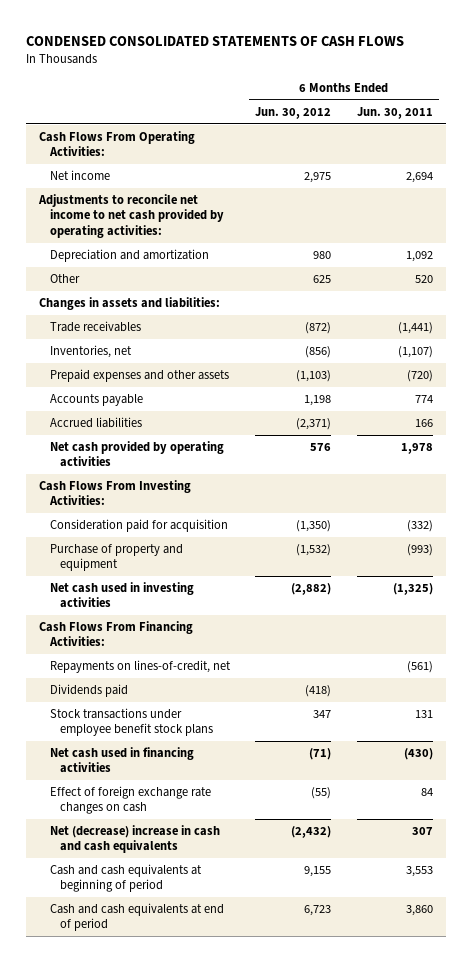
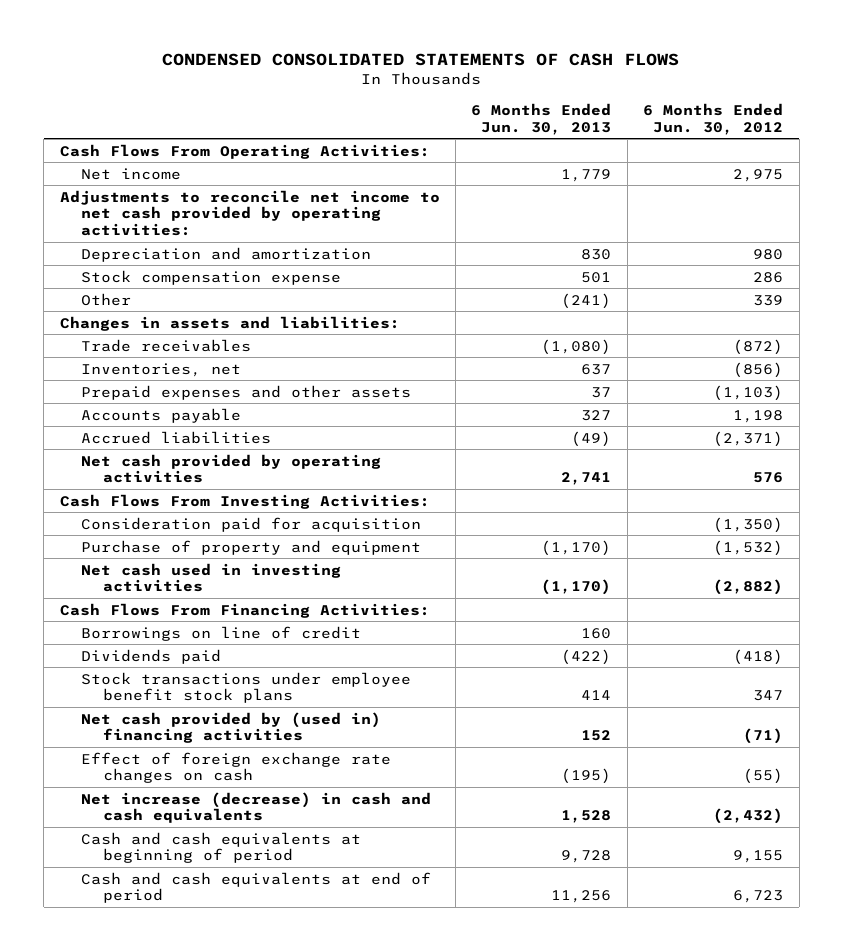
[356,106,433,119] Jun. 30, 2011 -> none
none -> [471,102,612,135] 6 Months Ended Jun. 30, 2013
none -> [81,269,342,285] Stock compensation expense
[313,275,332,284] 625 -> [753,294,784,306] 339
[49,660,231,674] Repayments on lines-of-credit, net -> none
none -> [81,625,362,641] Borrowings on line of credit
[49,747,194,774] Net cash used in financing activities -> [81,711,382,744] Net cash provided by (used in) financing activities
[49,825,220,854] Net (decrease) increase in cash and cash equivalents -> [81,791,432,824] Net increase (decrease) in cash and cash equivalents

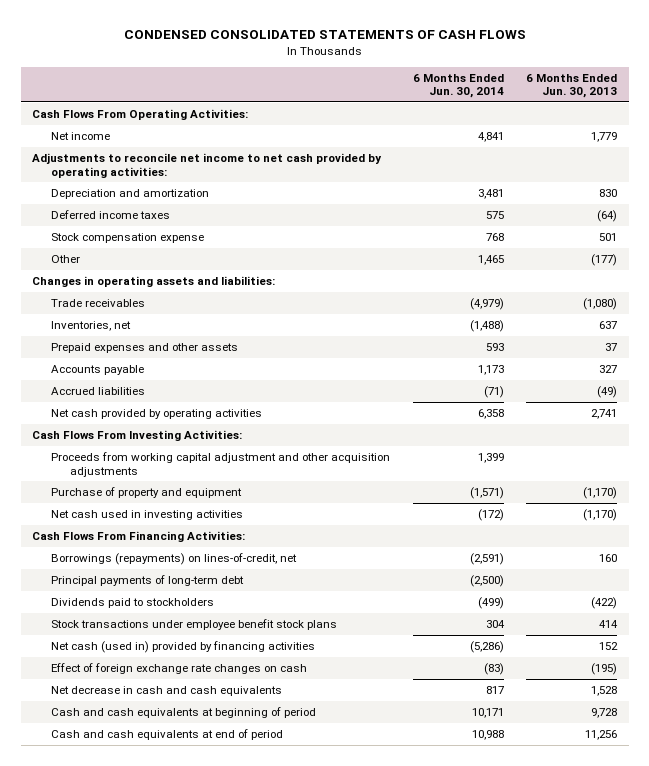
[643,102,784,135] 6 Months Ended Jun. 30, 2012 -> none
none -> [412,73,504,99] 6 Months Ended Jun. 30, 2014
none -> [50,209,170,219] Deferred income taxes
[561,292,612,309] (241) -> [591,253,618,266] (177)
[59,315,400,331] Changes in assets and liabilities: -> [32,275,276,287] Changes in operating assets and liabilities:
[81,516,422,532] Consideration paid for acquisition -> none
none -> [50,451,390,477] Proceeds from working capital adjustment and other acquisition adjustments
[81,625,362,641] Borrowings on line of credit -> [50,552,297,565] Borrowings (repayments) on lines-of-credit, net
none -> [50,574,244,586] Principal payments of long-term debt
[81,648,222,664] Dividends paid -> [50,597,214,608] Dividends paid to stockholders
[81,711,382,744] Net cash provided by (used in) financing activities -> [50,640,315,653] Net cash (used in) provided by financing activities
[81,791,432,824] Net increase (decrease) in cash and cash equivalents -> [50,685,282,696] Net decrease in cash and cash equivalents

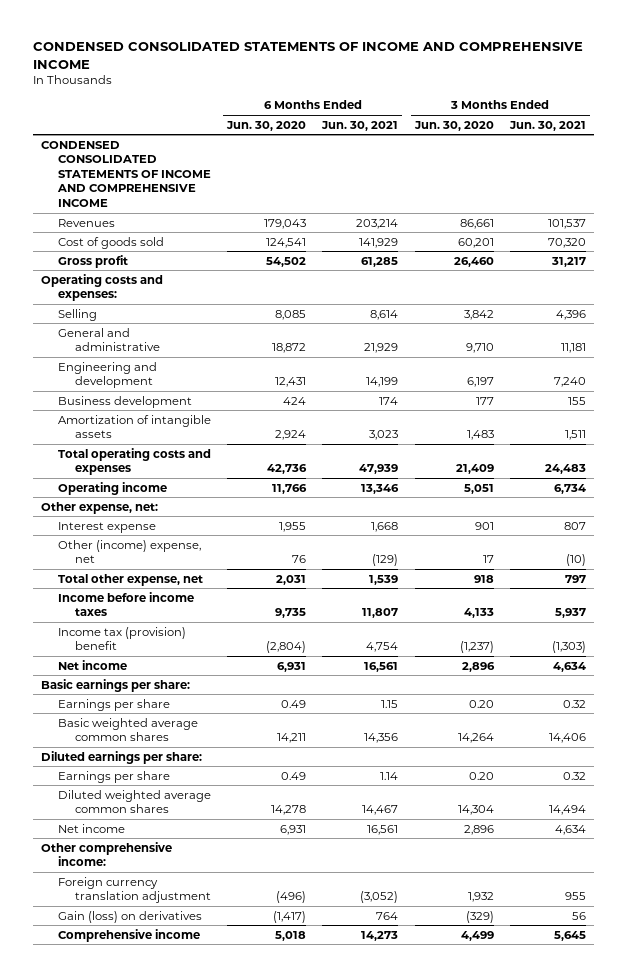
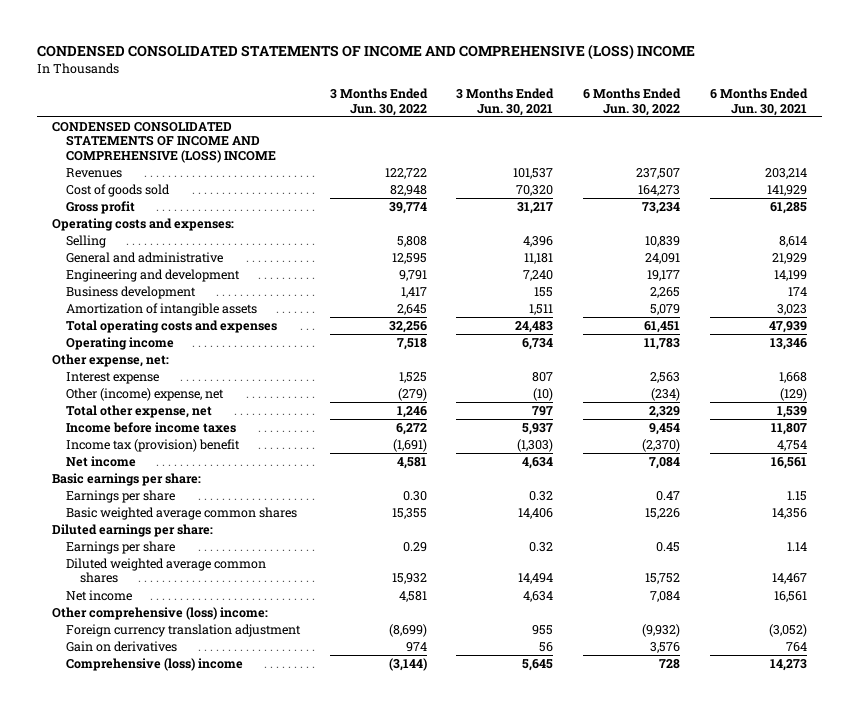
[32,41,583,69] CONDENSED CONSOLIDATED STATEMENTS OF INCOME AND COMPREHENSIVE INCOME -> [37,44,696,61] CONDENSED CONSOLIDATED STATEMENTS OF INCOME AND COMPREHENSIVE (LOSS) INCOME
[226,120,307,131] Jun. 30, 2020 -> none
[413,120,494,131] Jun. 30, 2020 -> none
none -> [329,88,428,116] 3 Months Ended Jun. 30, 2022
none -> [583,88,682,116] 6 Months Ended Jun. 30, 2022
[40,140,211,208] CONDENSED CONSOLIDATED STATEMENTS OF INCOME AND COMPREHENSIVE INCOME -> [52,121,277,163] CONDENSED CONSOLIDATED STATEMENTS OF INCOME AND COMPREHENSIVE (LOSS) INCOME
[40,841,172,867] Other comprehensive income: -> [52,607,269,621] Other comprehensive (loss) income:
[57,910,202,923] Gain (loss) on derivatives -> [66,641,178,653] Gain on derivatives
[57,928,200,942] Comprehensive income -> [66,658,244,672] Comprehensive (loss) income

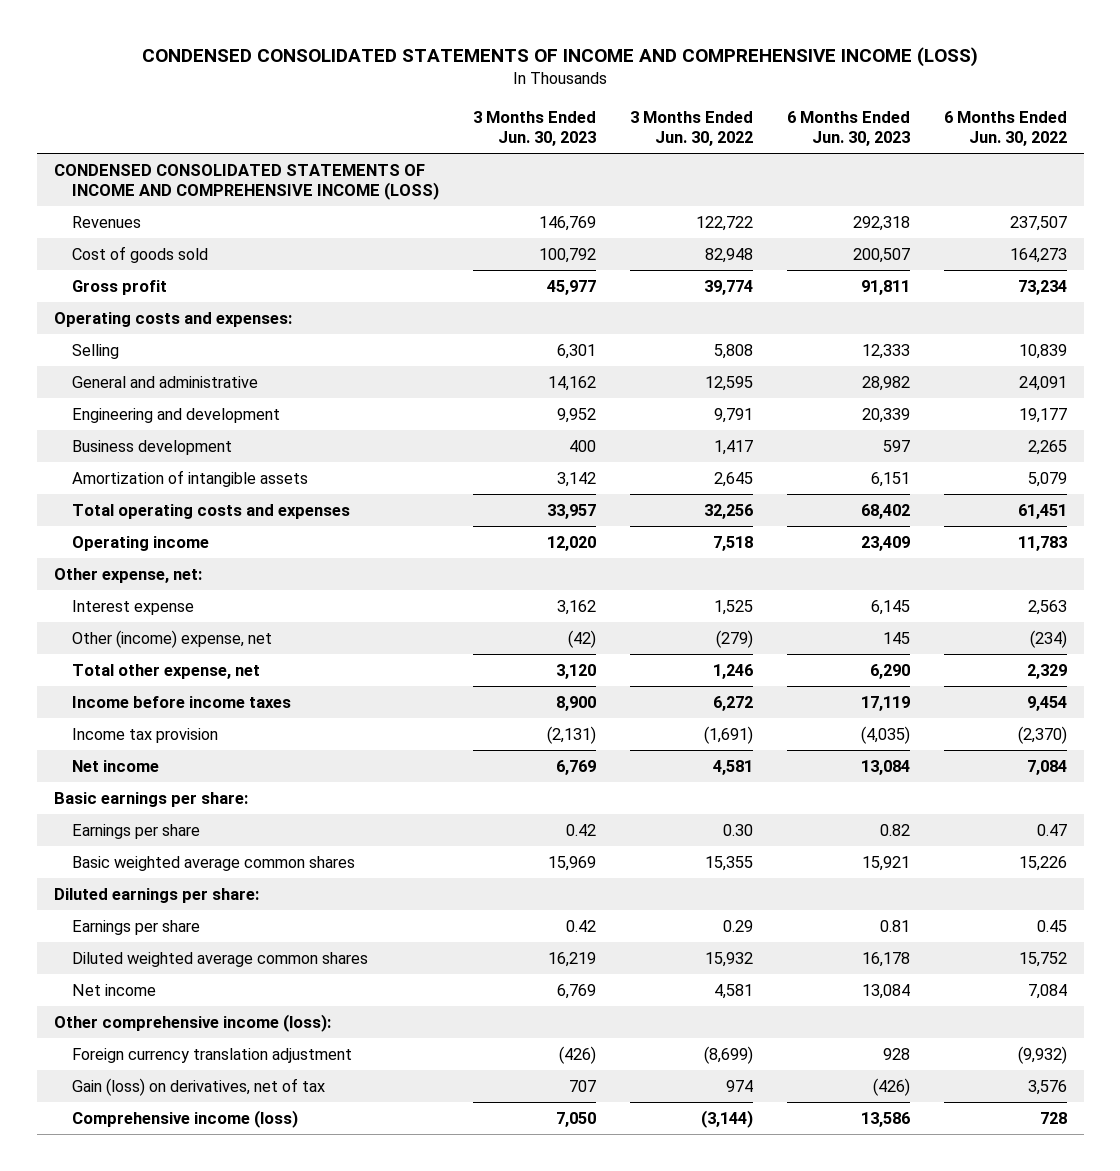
[37,44,696,61] CONDENSED CONSOLIDATED STATEMENTS OF INCOME AND COMPREHENSIVE (LOSS) INCOME -> [142,47,979,68] CONDENSED CONSOLIDATED STATEMENTS OF INCOME AND COMPREHENSIVE INCOME (LOSS)
[456,88,555,116] 3 Months Ended Jun. 30, 2021 -> none
[709,88,808,116] 6 Months Ended Jun. 30, 2021 -> none
none -> [472,110,596,146] 3 Months Ended Jun. 30, 2023
none -> [786,110,910,146] 6 Months Ended Jun. 30, 2023
[52,121,277,163] CONDENSED CONSOLIDATED STATEMENTS OF INCOME AND COMPREHENSIVE (LOSS) INCOME -> [53,163,439,201] CONDENSED CONSOLIDATED STATEMENTS OF INCOME AND COMPREHENSIVE INCOME (LOSS)
[66,439,241,453] Income tax (provision) benefit -> [71,727,218,743] Income tax provision
[52,607,269,621] Other comprehensive (loss) income: -> [53,1013,331,1032] Other comprehensive income (loss):
[66,641,178,653] Gain on derivatives -> [71,1077,325,1096] Gain (loss) on derivatives, net of tax
[66,658,244,672] Comprehensive (loss) income -> [71,1109,298,1128] Comprehensive income (loss)

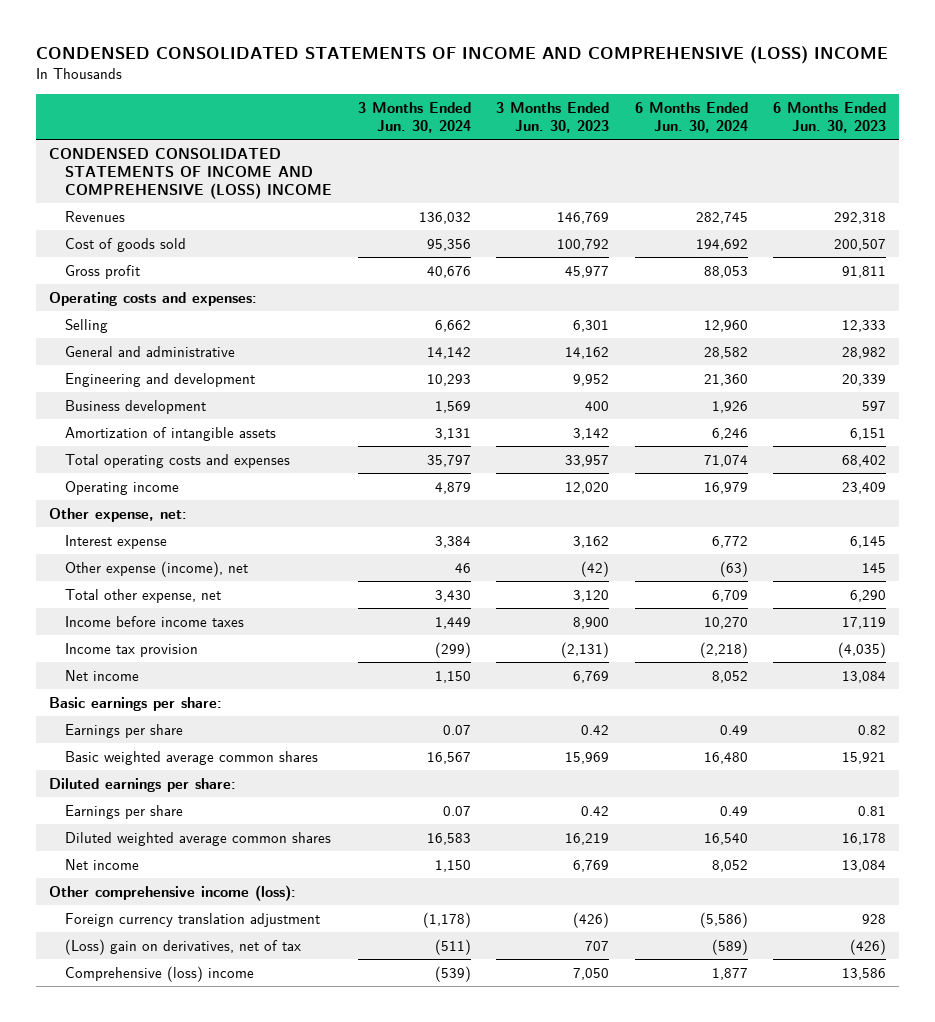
[142,47,979,68] CONDENSED CONSOLIDATED STATEMENTS OF INCOME AND COMPREHENSIVE INCOME (LOSS) -> [35,45,888,64] CONDENSED CONSOLIDATED STATEMENTS OF INCOME AND COMPREHENSIVE (LOSS) INCOME
[629,110,753,146] 3 Months Ended Jun. 30, 2022 -> none
[943,110,1067,146] 6 Months Ended Jun. 30, 2022 -> none
none -> [357,101,471,133] 3 Months Ended Jun. 30, 2024
none -> [634,101,748,133] 6 Months Ended Jun. 30, 2024
[53,163,439,201] CONDENSED CONSOLIDATED STATEMENTS OF INCOME AND COMPREHENSIVE INCOME (LOSS) -> [48,147,333,199] CONDENSED CONSOLIDATED STATEMENTS OF INCOME AND COMPREHENSIVE (LOSS) INCOME
[71,629,272,648] Other (income) expense, net -> [65,560,249,577] Other expense (income), net
[71,1077,325,1096] Gain (loss) on derivatives, net of tax -> [65,938,302,955] (Loss) gain on derivatives, net of tax
[71,1109,298,1128] Comprehensive income (loss) -> [65,965,255,982] Comprehensive (loss) income

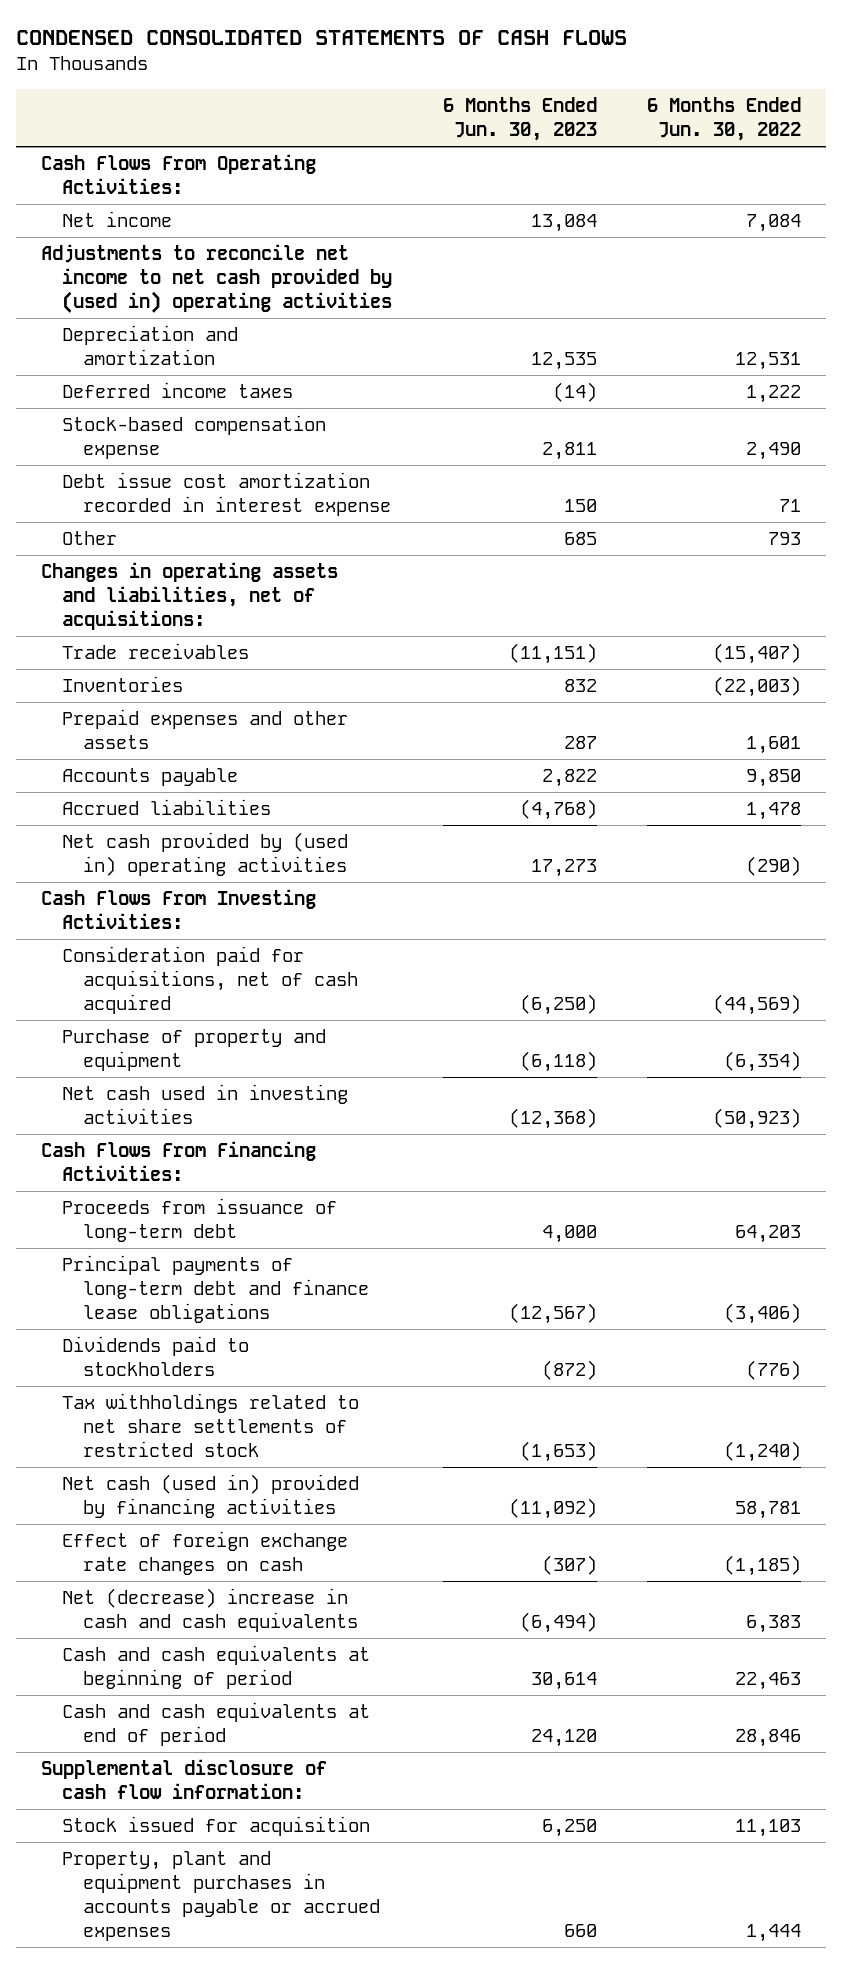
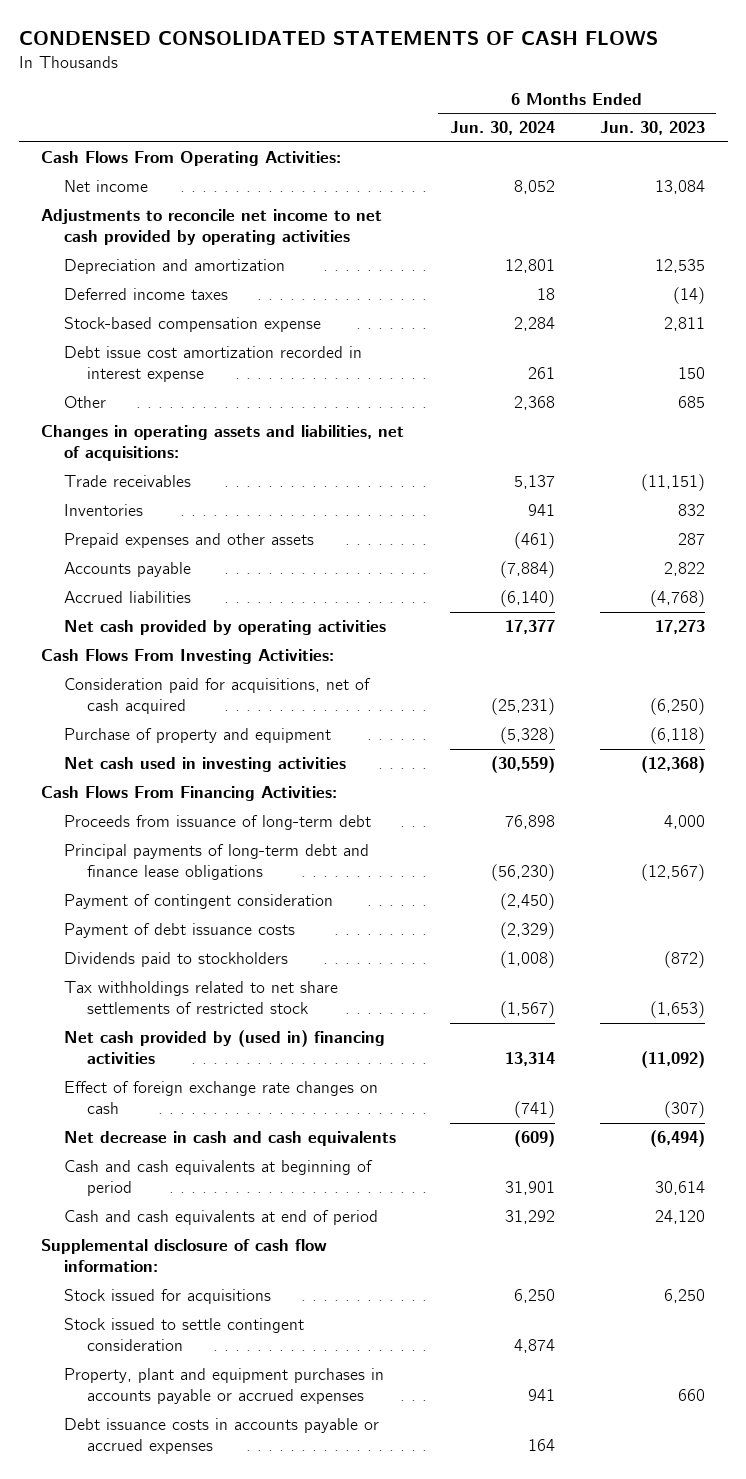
[646,97,801,142] 6 Months Ended Jun. 30, 2022 -> none
none -> [449,121,555,136] Jun. 30, 2024
[41,244,393,313] Adjustments to reconcile net income to net cash provided by (used in) operating activities -> [41,209,383,246] Adjustments to reconcile net income to net cash provided by operating activities
[62,832,349,877] Net cash provided by (used in) operating activities -> [64,620,387,636] Net cash provided by operating activities
none -> [64,894,334,910] Payment of contingent consideration
none -> [64,923,296,939] Payment of debt issuance costs
[62,1474,360,1519] Net cash (used in) provided by financing activities -> [64,1030,386,1065] Net cash provided by (used in) financing activities
[62,1588,359,1633] Net (decrease) increase in cash and cash equivalents -> [64,1131,397,1147] Net decrease in cash and cash equivalents
[62,1816,371,1837] Stock issued for acquisition -> [64,1289,272,1305] Stock issued for acquisitions
none -> [64,1318,305,1352] Stock issued to settle contingent consideration
none -> [64,1418,380,1455] Debt issuance costs in accounts payable or accrued expenses

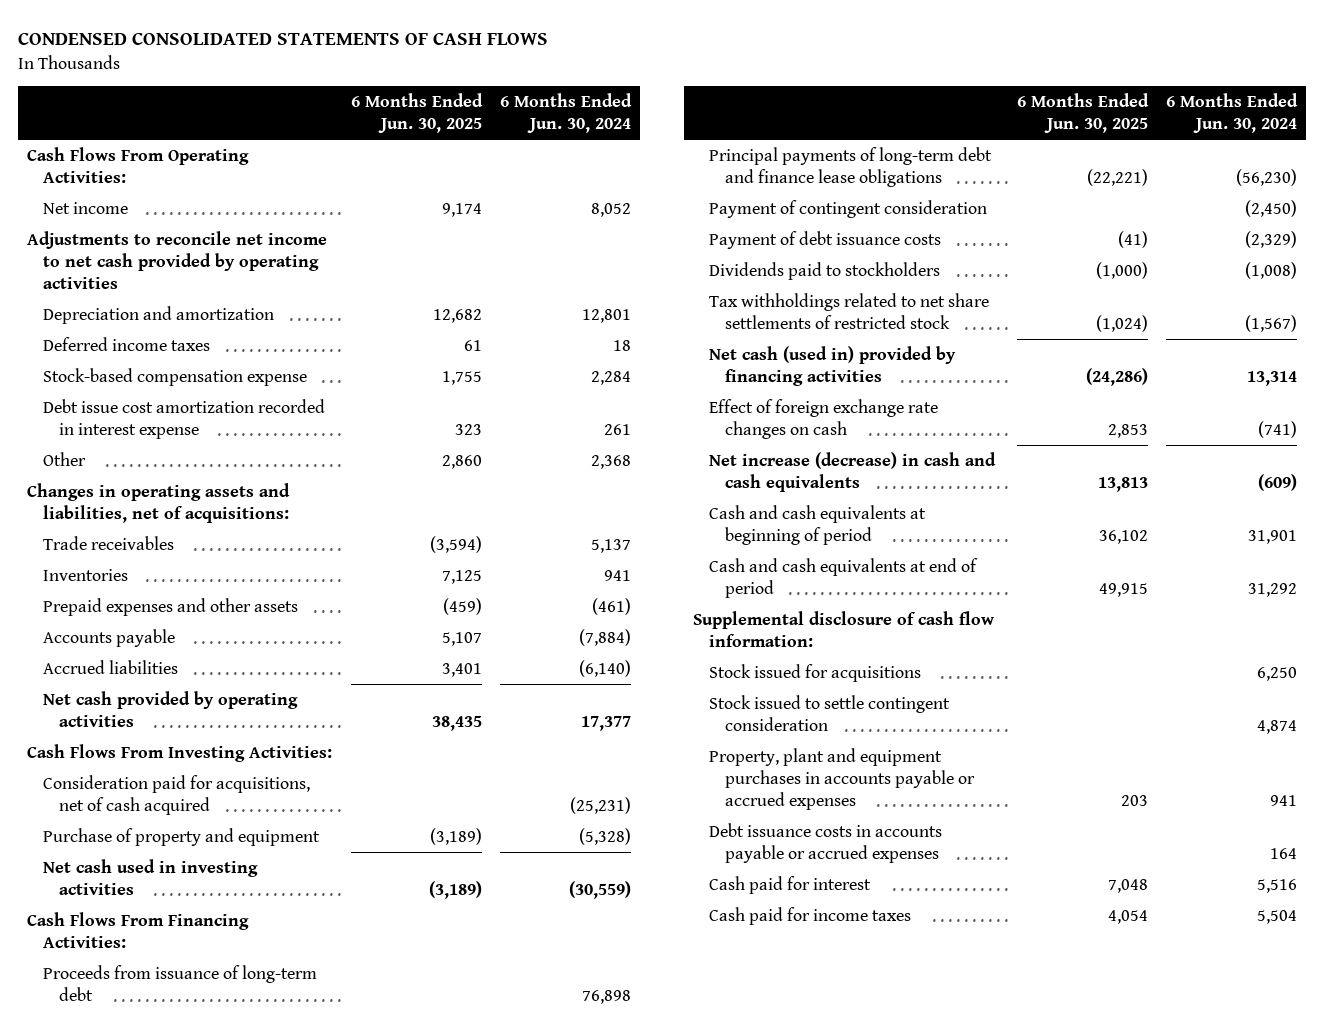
[599,121,705,136] Jun. 30, 2023 -> none
none -> [350,93,483,134] 6 Months Ended Jun. 30, 2025
[64,1030,386,1065] Net cash provided by (used in) financing activities -> [709,345,957,386] Net cash (used in) provided by financing activities
[64,1131,397,1147] Net decrease in cash and cash equivalents -> [709,451,997,492] Net increase (decrease) in cash and cash equivalents
none -> [709,875,872,894] Cash paid for interest
none -> [709,906,912,925] Cash paid for income taxes

